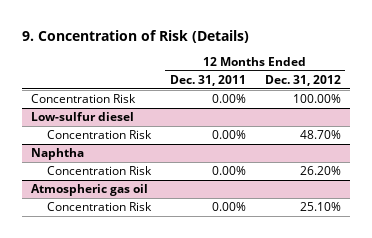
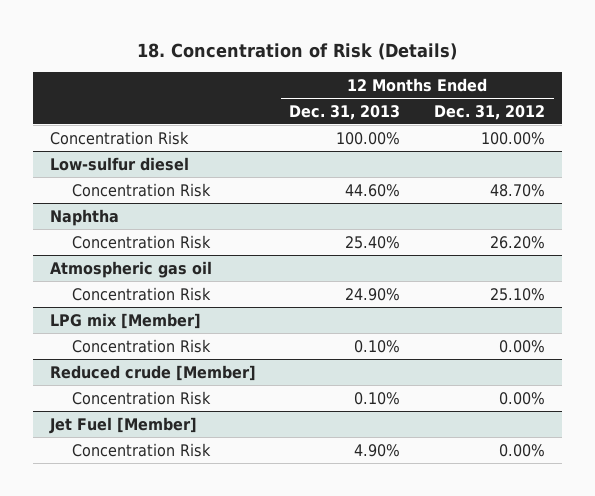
[22,29,250,43] 9. Concentration of Risk (Details) -> [137,42,458,60] 18. Concentration of Risk (Details)
[169,75,246,87] Dec. 31, 2011 -> none
none -> [289,104,401,120] Dec. 31, 2013
none -> [49,312,201,329] LPG mix [Member]
none -> [71,338,211,353] Concentration Risk
none -> [49,364,256,381] Reduced crude [Member]
none -> [71,390,211,405] Concentration Risk
none -> [48,416,197,434] Jet Fuel [Member]
none -> [71,442,211,457] Concentration Risk

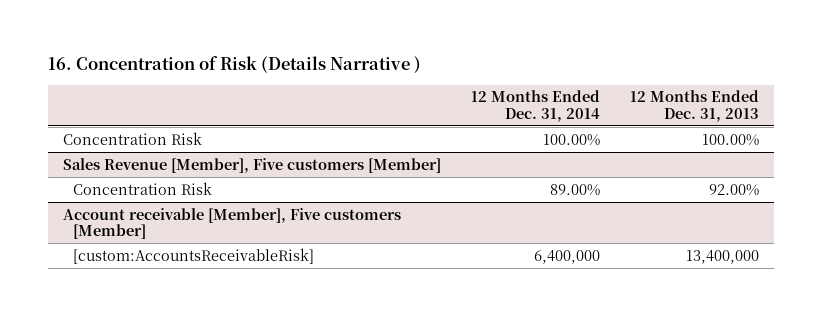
[137,42,458,60] 18. Concentration of Risk (Details) -> [47,56,421,74] 16. Concentration of Risk (Details Narrative )
[434,104,546,120] Dec. 31, 2012 -> none
none -> [471,90,601,122] 12 Months Ended Dec. 31, 2014
[49,156,189,171] Low-sulfur diesel -> none
[49,208,119,226] Naphtha -> none
[71,234,211,249] Concentration Risk -> none
[49,260,212,278] Atmospheric gas oil -> none
[71,286,211,301] Concentration Risk -> none
[49,312,201,329] LPG mix [Member] -> none
[71,338,211,353] Concentration Risk -> none
[49,364,256,381] Reduced crude [Member] -> none
[71,390,211,405] Concentration Risk -> none
[48,416,197,434] Jet Fuel [Member] -> none
[71,442,211,457] Concentration Risk -> none
none -> [63,157,442,173] Sales Revenue [Member], Five customers [Member]
[345,183,401,197] 44.60% -> [709,183,760,196] 92.00%
none -> [63,207,402,240] Account receivable [Member], Five customers [Member]
none -> [73,247,315,264] [custom:AccountsReceivableRisk]

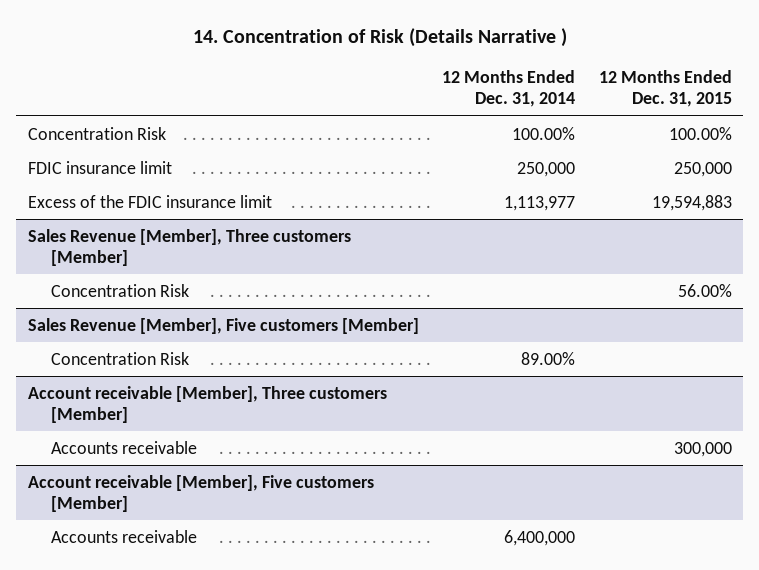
[47,56,421,74] 16. Concentration of Risk (Details Narrative ) -> [192,27,567,47] 14. Concentration of Risk (Details Narrative )
[630,90,760,122] 12 Months Ended Dec. 31, 2013 -> none
none -> [598,70,732,107] 12 Months Ended Dec. 31, 2015
none -> [27,160,172,174] FDIC insurance limit
none -> [27,194,272,208] Excess of the FDIC insurance limit
none -> [27,228,351,266] Sales Revenue [Member], Three customers [Member]
none -> [50,283,189,297] Concentration Risk
none -> [27,385,387,423] Account receivable [Member], Three customers [Member]
none -> [50,440,197,454] Accounts receivable
[73,247,315,264] [custom:AccountsReceivableRisk] -> [50,529,197,543] Accounts receivable

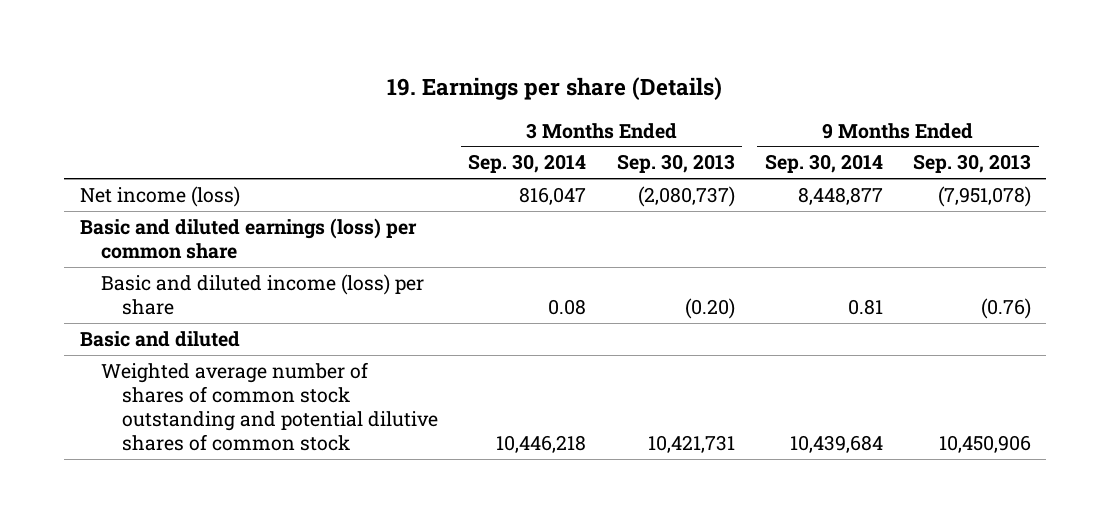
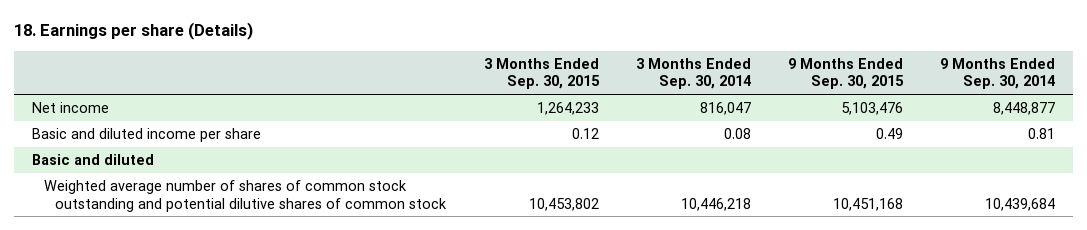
[387,77,723,101] 19. Earnings per share (Details) -> [13,22,253,41] 18. Earnings per share (Details)
[616,154,735,174] Sep. 30, 2013 -> none
[913,154,1032,174] Sep. 30, 2013 -> none
none -> [483,57,600,90] 3 Months Ended Sep. 30, 2015
none -> [787,57,904,90] 9 Months Ended Sep. 30, 2015
[79,217,417,260] Basic and diluted earnings (loss) per common share -> none
[79,185,240,207] Net income (loss) -> [32,102,110,114] Net income
[100,273,424,316] Basic and diluted income (loss) per share -> [32,128,262,143] Basic and diluted income per share

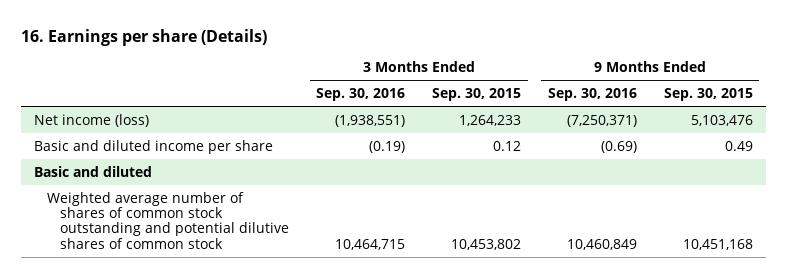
[13,22,253,41] 18. Earnings per share (Details) -> [20,28,267,46] 16. Earnings per share (Details)
[635,57,751,90] 3 Months Ended Sep. 30, 2014 -> none
[939,57,1055,90] 9 Months Ended Sep. 30, 2014 -> none
none -> [316,87,406,101] Sep. 30, 2016
none -> [547,87,637,101] Sep. 30, 2016
[32,102,110,114] Net income -> [34,113,150,127] Net income (loss)

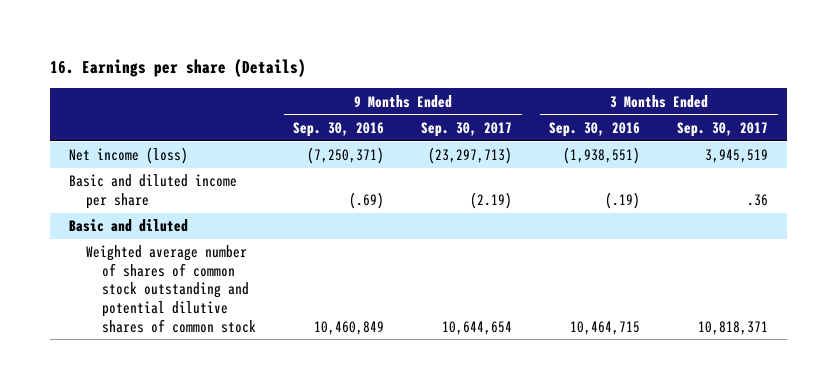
[432,87,522,101] Sep. 30, 2015 -> none
[663,87,753,101] Sep. 30, 2015 -> none
none -> [421,122,513,138] Sep. 30, 2017
none -> [677,122,769,138] Sep. 30, 2017
[369,140,406,153] (0.19) -> [605,191,641,209] (.19)
[600,140,637,153] (0.69) -> [349,191,385,209] (.69)

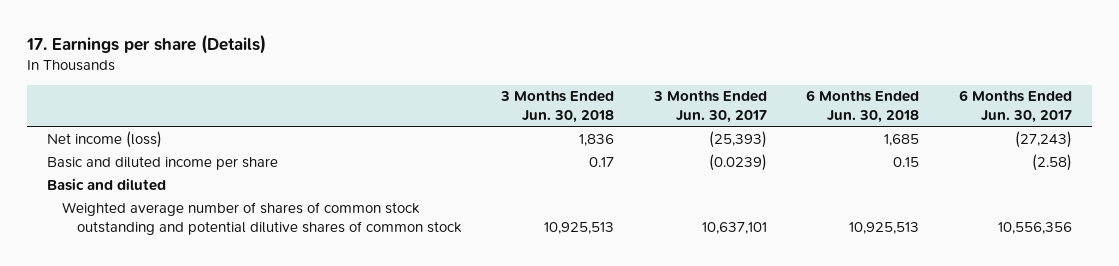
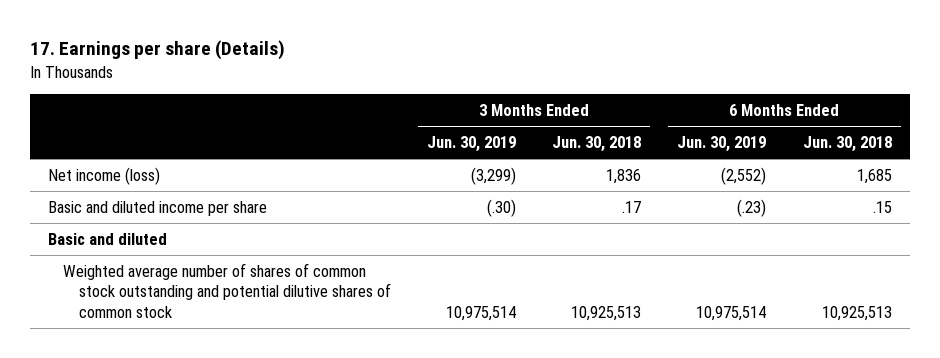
[652,90,767,124] 3 Months Ended Jun. 30, 2017 -> none
[959,90,1073,124] 6 Months Ended Jun. 30, 2017 -> none
none -> [426,136,516,153] Jun. 30, 2019
none -> [677,136,767,153] Jun. 30, 2019
[588,157,614,168] 0.17 -> [622,200,642,213] .17
[893,157,920,168] 0.15 -> [872,200,892,213] .15

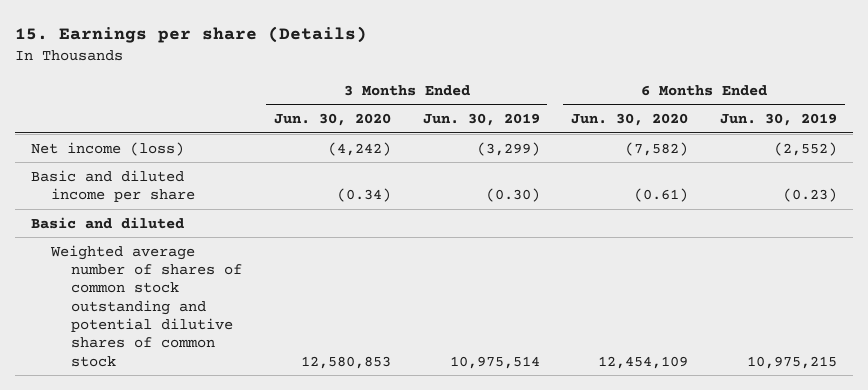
[29,40,285,61] 17. Earnings per share (Details) -> [14,26,367,44] 15. Earnings per share (Details)
[552,136,642,153] Jun. 30, 2018 -> none
[802,136,892,153] Jun. 30, 2018 -> none
none -> [273,113,391,127] Jun. 30, 2020
none -> [571,113,689,127] Jun. 30, 2020
[486,198,516,217] (.30) -> [485,187,540,202] (0.30)
[737,198,767,217] (.23) -> [782,187,837,202] (0.23)
[696,305,767,321] 10,975,514 -> [746,355,837,369] 10,975,215

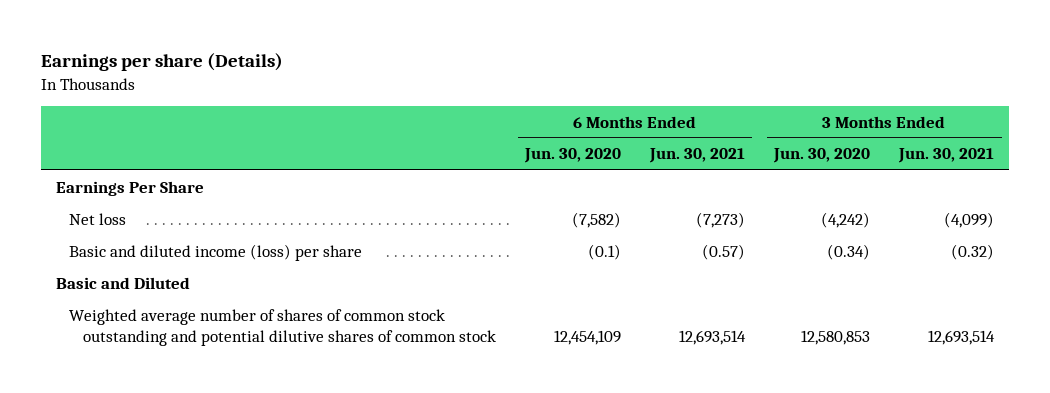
[14,26,367,44] 15. Earnings per share (Details) -> [41,52,284,71] Earnings per share (Details)
[422,113,540,127] Jun. 30, 2019 -> none
[719,113,837,127] Jun. 30, 2019 -> none
none -> [649,148,746,164] Jun. 30, 2021
none -> [898,148,995,164] Jun. 30, 2021
none -> [55,180,204,196] Earnings Per Share
[30,141,184,156] Net income (loss) -> [69,212,127,225] Net loss
[30,169,195,202] Basic and diluted income per share -> [69,243,363,261] Basic and diluted income (loss) per share
[634,187,689,202] (0.61) -> [587,243,621,260] (0.1)
[30,216,184,229] Basic and diluted -> [55,276,190,289] Basic and Diluted

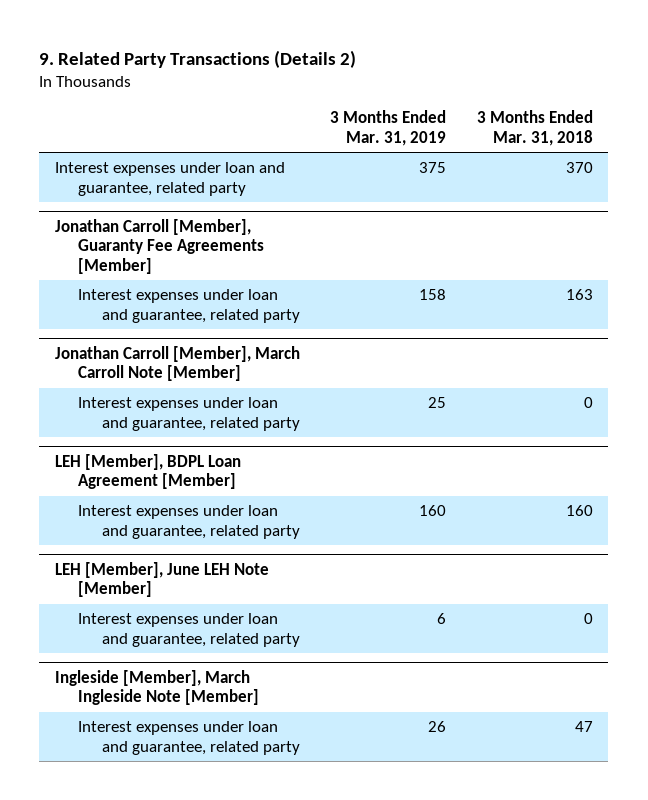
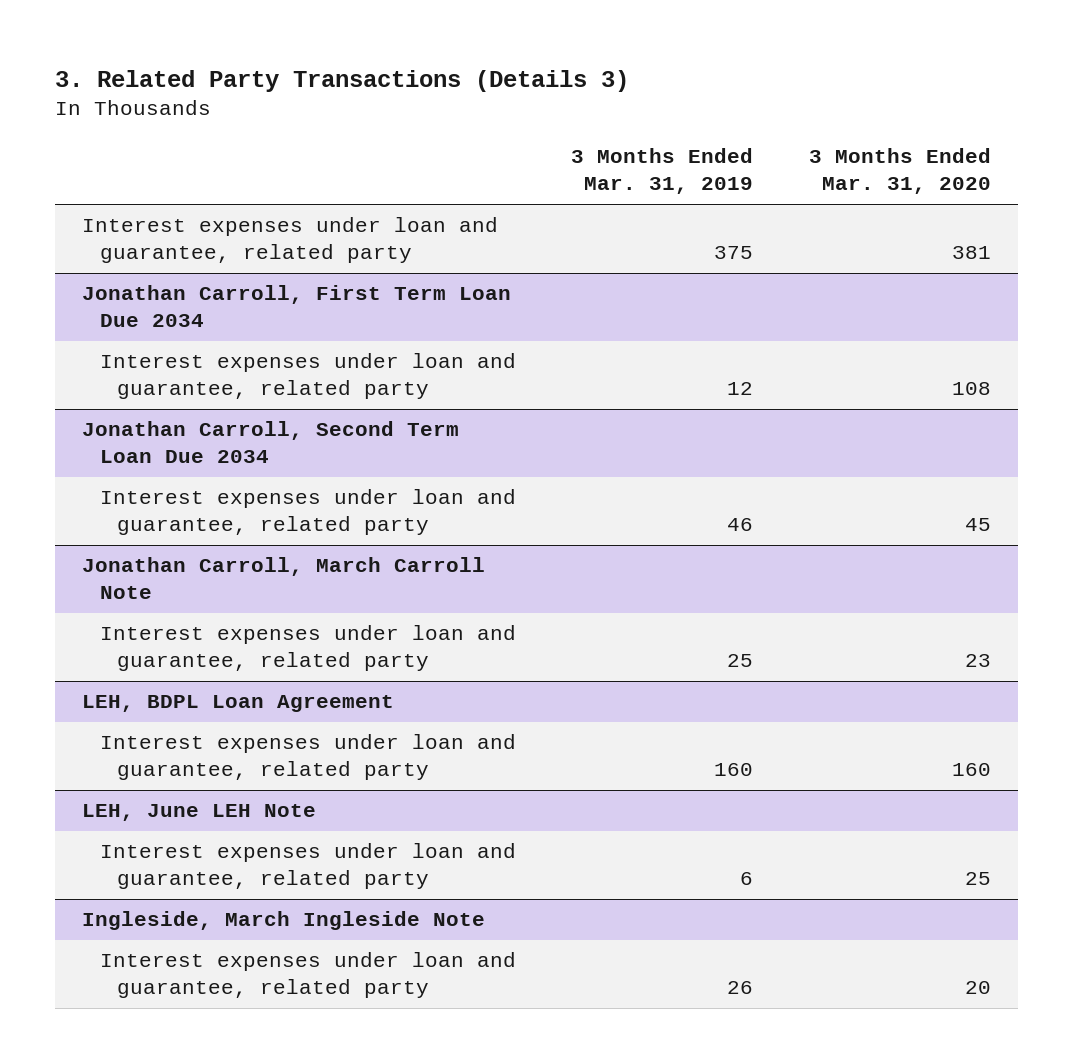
[39,49,357,68] 9. Related Party Transactions (Details 2) -> [54,70,629,93] 3. Related Party Transactions (Details 3)
[476,110,593,146] 3 Months Ended Mar. 31, 2018 -> none
none -> [808,148,991,195] 3 Months Ended Mar. 31, 2020
[54,218,265,274] Jonathan Carroll [Member], Guaranty Fee Agreements [Member] -> none
none -> [82,285,512,328] Jonathan Carroll, First Term Loan Due 2034
[419,289,447,301] 158 -> [727,382,754,396] 12
none -> [82,421,460,464] Jonathan Carroll, Second Term Loan Due 2034
none -> [99,489,516,536] Interest expenses under loan and guarantee, related party
[54,345,300,382] Jonathan Carroll [Member], March Carroll Note [Member] -> [82,557,486,600] Jonathan Carroll, March Carroll Note
[54,453,241,490] LEH [Member], BDPL Loan Agreement [Member] -> [82,695,395,713] LEH, BDPL Loan Agreement
[54,561,269,598] LEH [Member], June LEH Note [Member] -> [82,804,317,822] LEH, June LEH Note
[54,669,260,706] Ingleside [Member], March Ingleside Note [Member] -> [82,911,486,931] Ingleside, March Ingleside Note

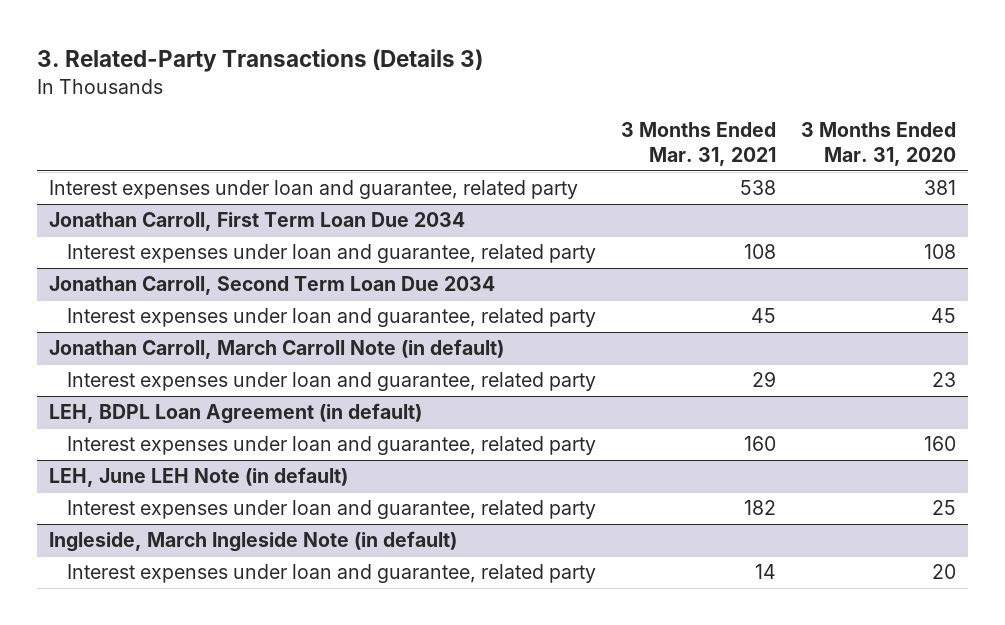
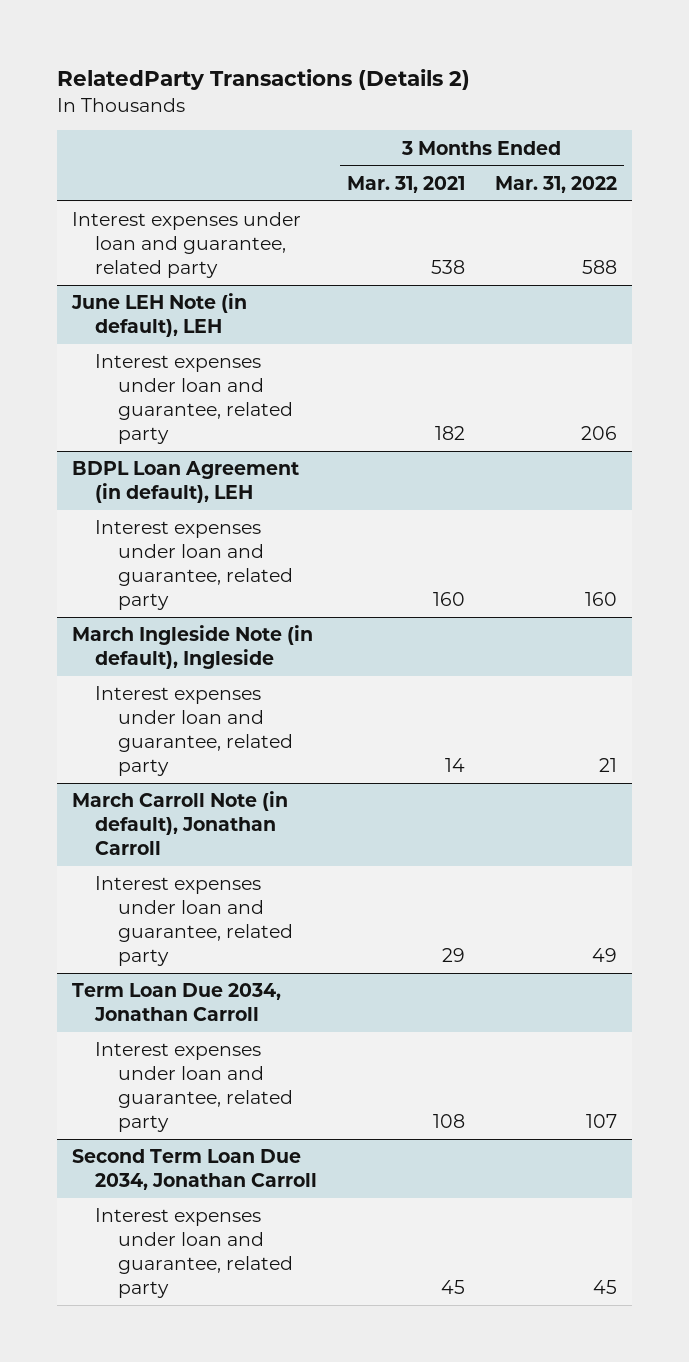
[36,49,483,73] 3. Related-Party Transactions (Details 3) -> [57,69,471,91] RelatedParty Transactions (Details 2)
[800,121,956,166] 3 Months Ended Mar. 31, 2020 -> none
none -> [495,175,618,193] Mar. 31, 2022
[49,212,466,232] Jonathan Carroll, First Term Loan Due 2034 -> none
[66,244,596,264] Interest expenses under loan and guarantee, related party -> none
[49,276,496,296] Jonathan Carroll, Second Term Loan Due 2034 -> none
[66,308,596,328] Interest expenses under loan and guarantee, related party -> none
[49,339,505,360] Jonathan Carroll, March Carroll Note (in default) -> none
[66,372,596,392] Interest expenses under loan and guarantee, related party -> none
[49,403,423,425] LEH, BDPL Loan Agreement (in default) -> none
[66,436,596,456] Interest expenses under loan and guarantee, related party -> none
[49,467,349,488] LEH, June LEH Note (in default) -> [71,293,248,337] June LEH Note (in default), LEH
none -> [72,461,300,503] BDPL Loan Agreement (in default), LEH
none -> [95,520,294,610] Interest expenses under loan and guarantee, related party
[49,531,458,553] Ingleside, March Ingleside Note (in default) -> [72,625,314,669] March Ingleside Note (in default), Ingleside
none -> [72,791,289,855] March Carroll Note (in default), Jonathan Carroll
none -> [95,876,294,966] Interest expenses under loan and guarantee, related party
none -> [72,983,282,1021] Term Loan Due 2034, Jonathan Carroll
none -> [95,1042,294,1132] Interest expenses under loan and guarantee, related party
none -> [72,1149,318,1190] Second Term Loan Due 2034, Jonathan Carroll
none -> [95,1208,294,1298] Interest expenses under loan and guarantee, related party

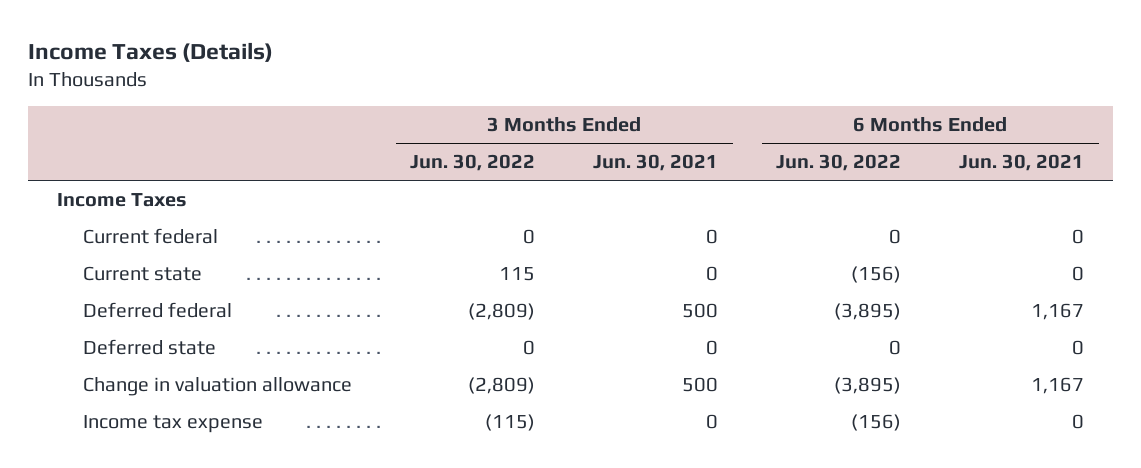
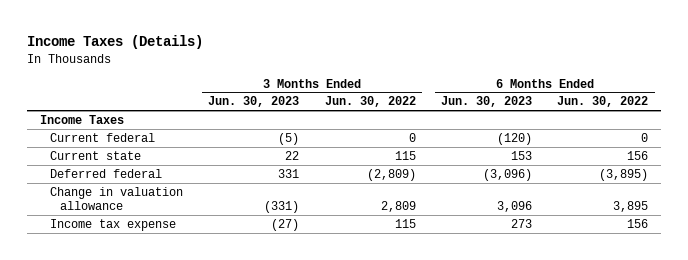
[593,154,719,172] Jun. 30, 2021 -> none
[959,154,1085,172] Jun. 30, 2021 -> none
none -> [208,96,300,108] Jun. 30, 2023
none -> [441,96,533,108] Jun. 30, 2023
[851,265,902,283] (156) -> [627,150,649,160] 156
[83,338,217,355] Deferred state -> none
[468,376,536,394] (2,809) -> [380,201,416,213] 2,809
[834,376,902,394] (3,895) -> [613,201,649,213] 3,895
[485,413,536,431] (115) -> [394,218,416,228] 115
[851,413,902,431] (156) -> [627,218,649,228] 156

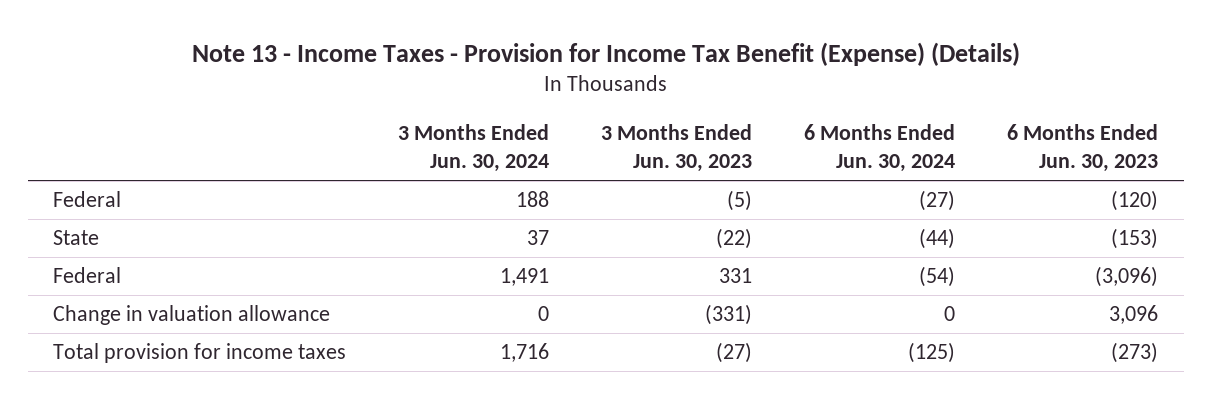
[27,35,204,50] Income Taxes (Details) -> [191,41,1020,66] Note 13 - Income Taxes - Provision for Income Tax Benefit (Expense) (Details)
[324,96,416,108] Jun. 30, 2022 -> none
[557,96,649,108] Jun. 30, 2022 -> none
none -> [398,123,550,173] 3 Months Ended Jun. 30, 2024
none -> [803,123,955,173] 6 Months Ended Jun. 30, 2024
[39,114,124,124] Income Taxes -> none
[49,132,155,142] Current federal -> [53,191,122,208] Federal
[49,150,141,160] Current state -> [53,230,100,246] State
[285,150,300,160] 22 -> [716,228,753,250] (22)
[511,150,533,160] 153 -> [1110,228,1158,250] (153)
[49,168,162,178] Deferred federal -> [53,267,122,284] Federal
[49,218,176,231] Income tax expense -> none
none -> [53,343,347,364] Total provision for income taxes

